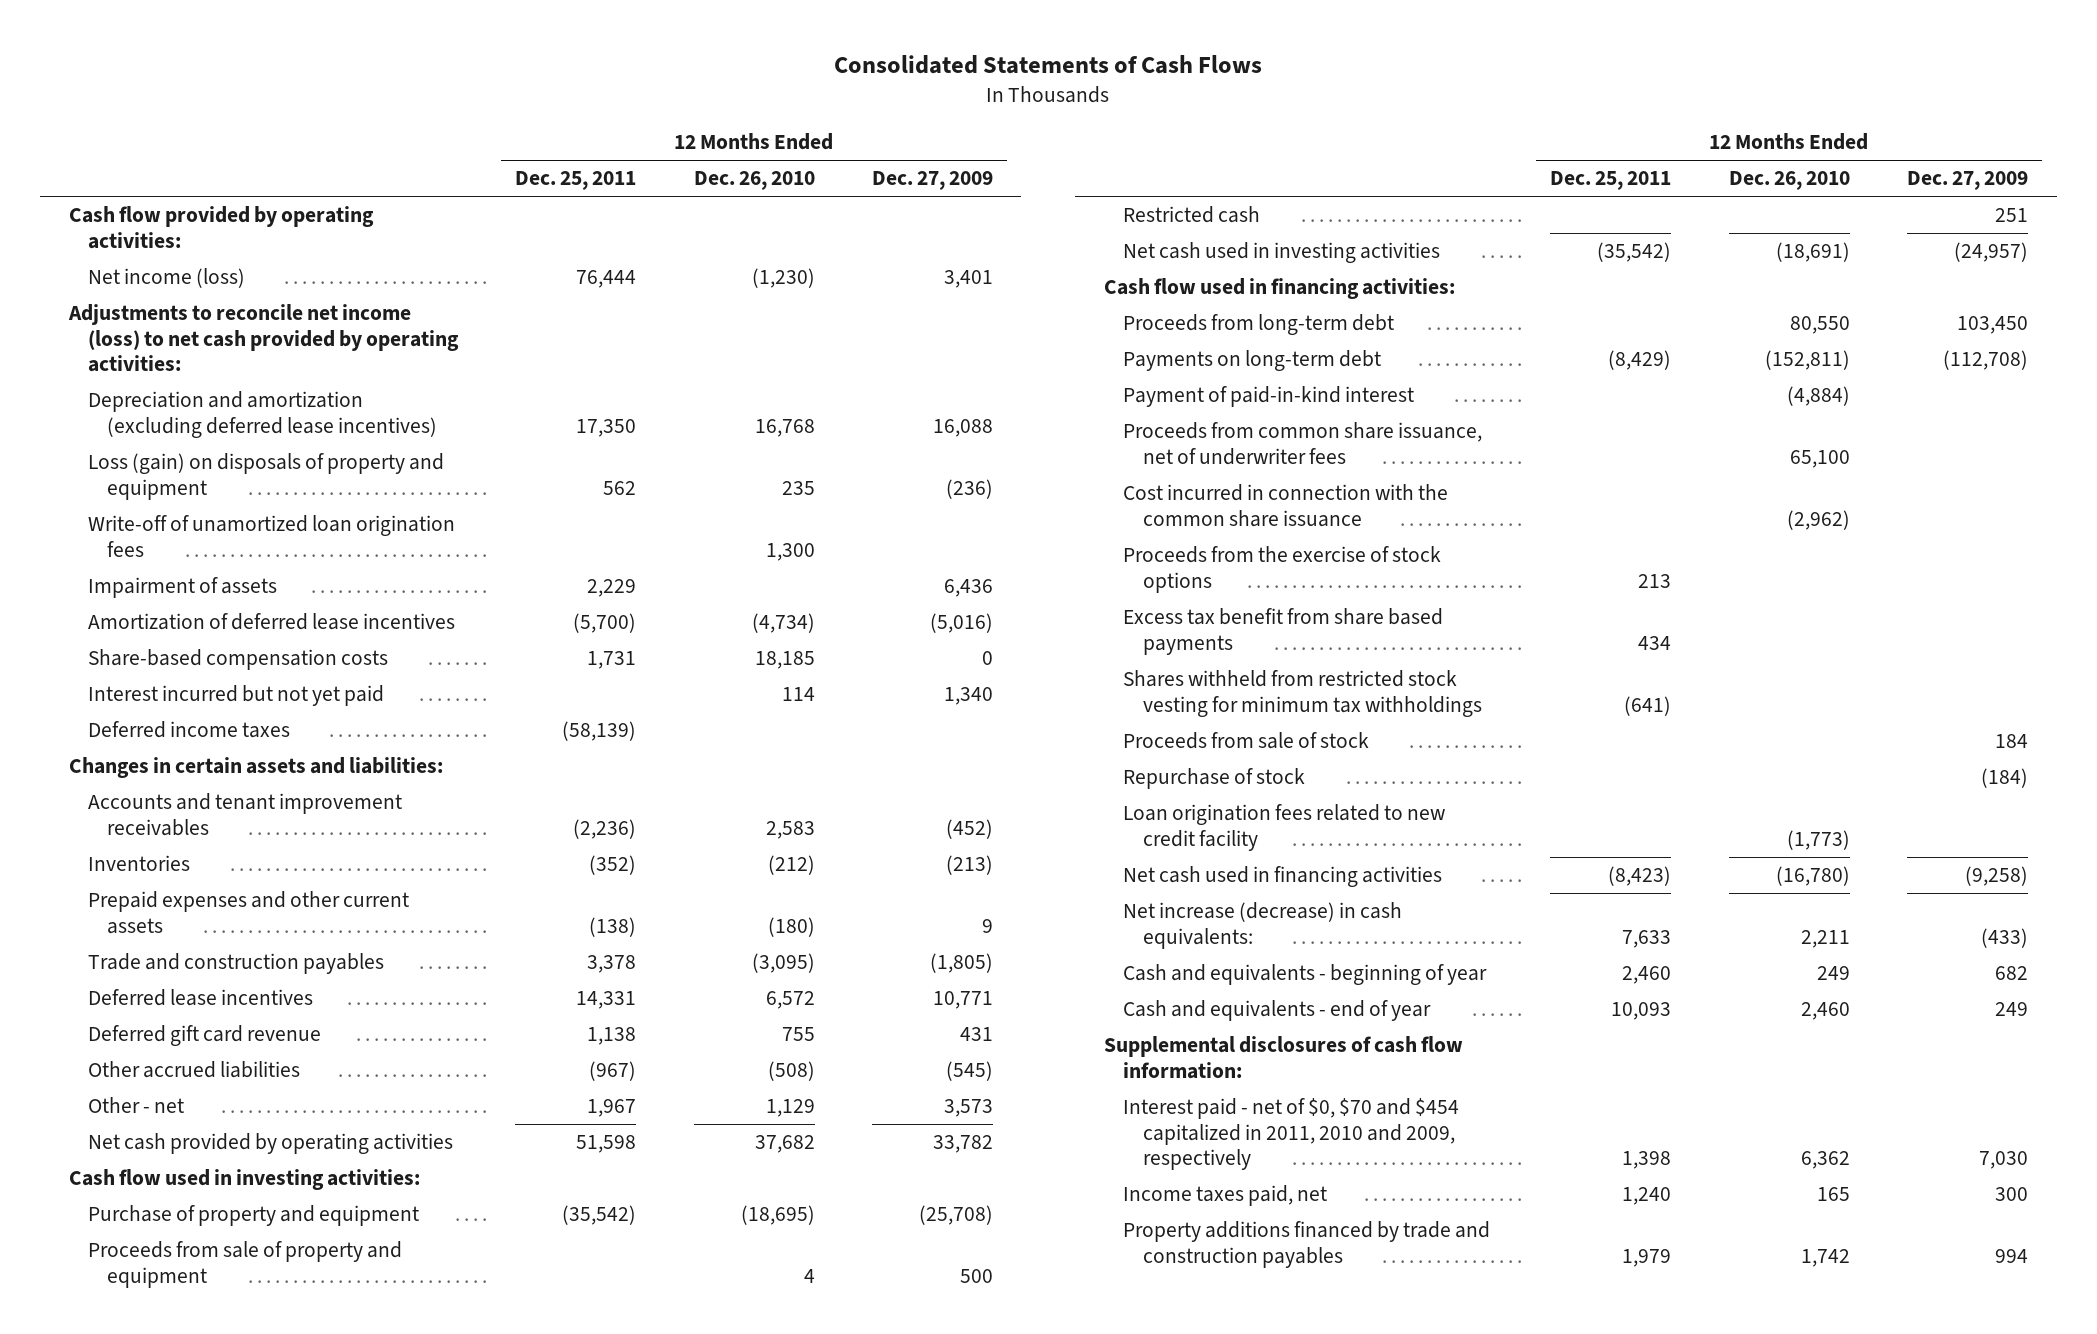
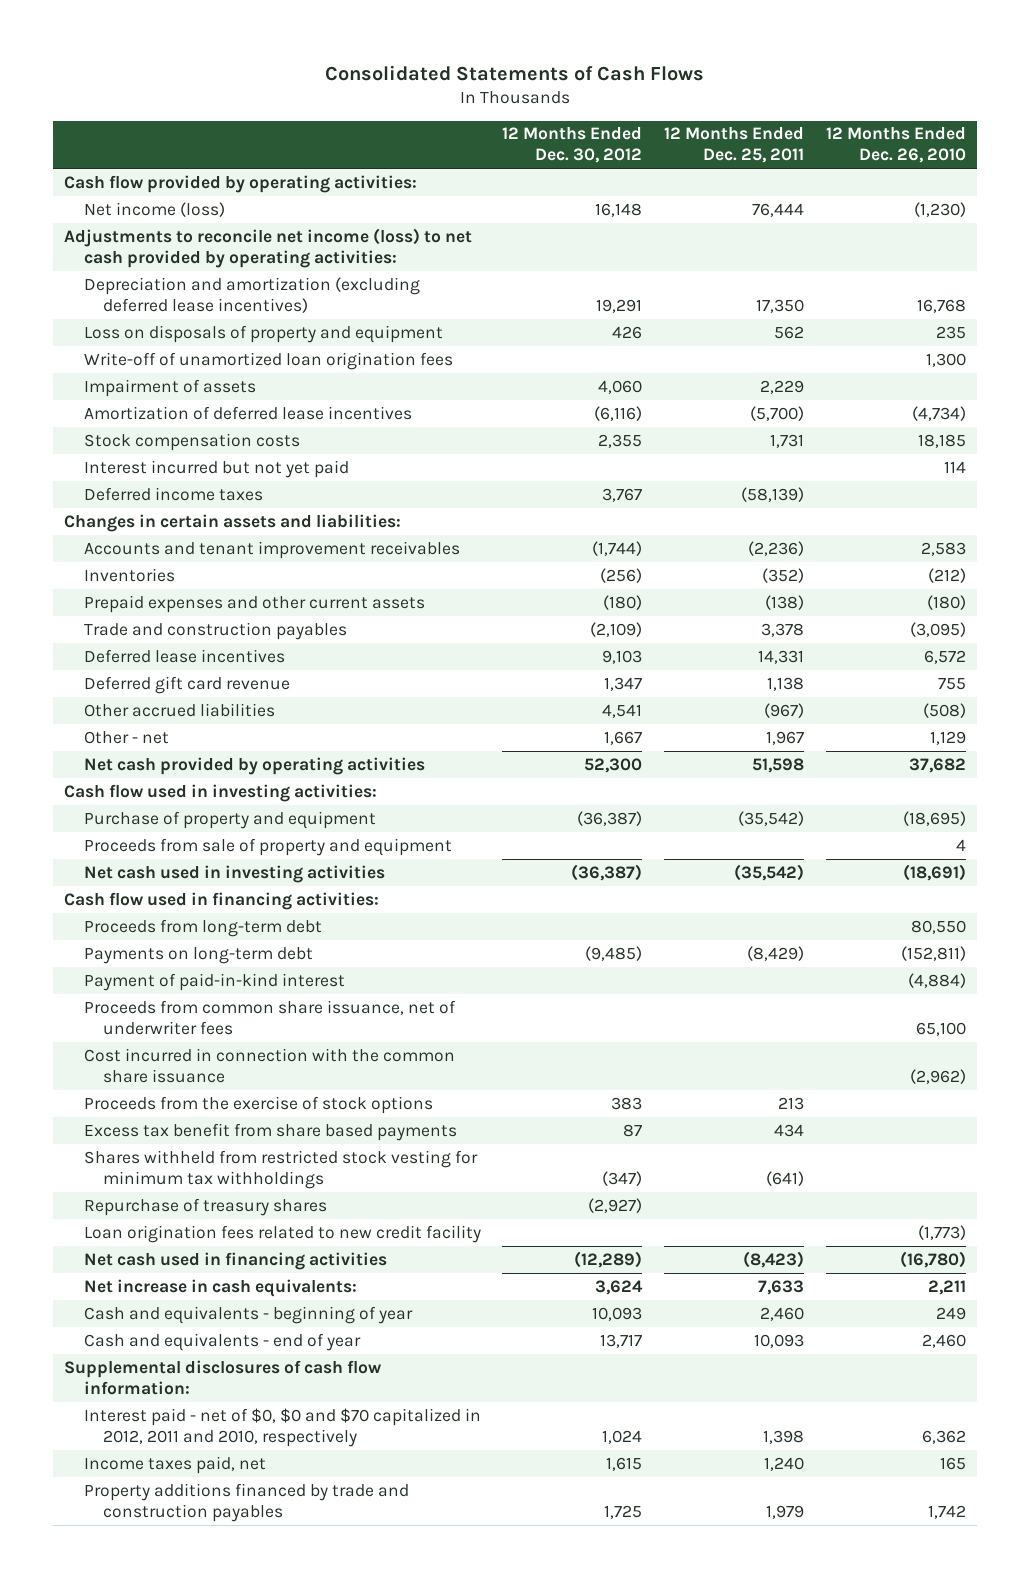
[871,171,993,191] Dec. 27, 2009 -> none
none -> [502,127,643,164] 12 Months Ended Dec. 30, 2012
[88,453,445,500] Loss (gain) on disposals of property and equipment -> [83,324,443,343] Loss on disposals of property and equipment
[88,649,389,671] Share-based compensation costs -> [83,432,300,451] Stock compensation costs
[1123,206,1261,224] Restricted cash -> none
[1123,732,1370,750] Proceeds from sale of stock -> none
[1123,768,1306,790] Repurchase of stock -> none
none -> [83,1197,327,1216] Repurchase of treasury shares
[1123,902,1403,949] Net increase (decrease) in cash equivalents: -> [83,1278,357,1297] Net increase in cash equivalents:
[1123,1098,1460,1171] Interest paid - net of $0, $70 and $454 capitalized in 2011, 2010 and 2009, respectively -> [83,1407,481,1447] Interest paid - net of $0, $0 and $70 capitalized in 2012, 2011 and 2010, respectively

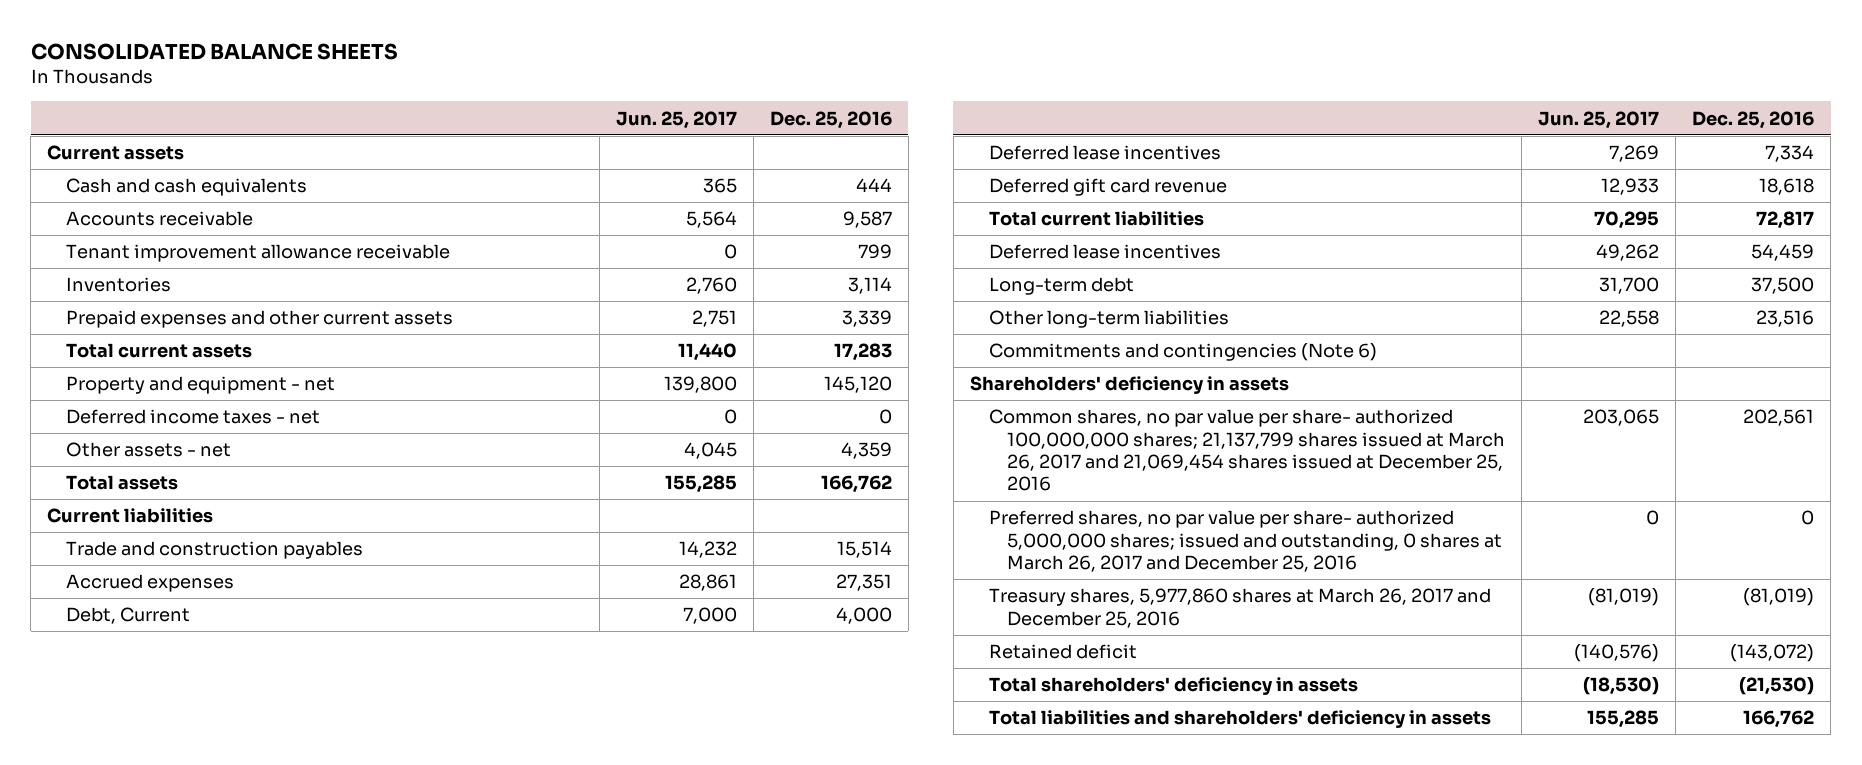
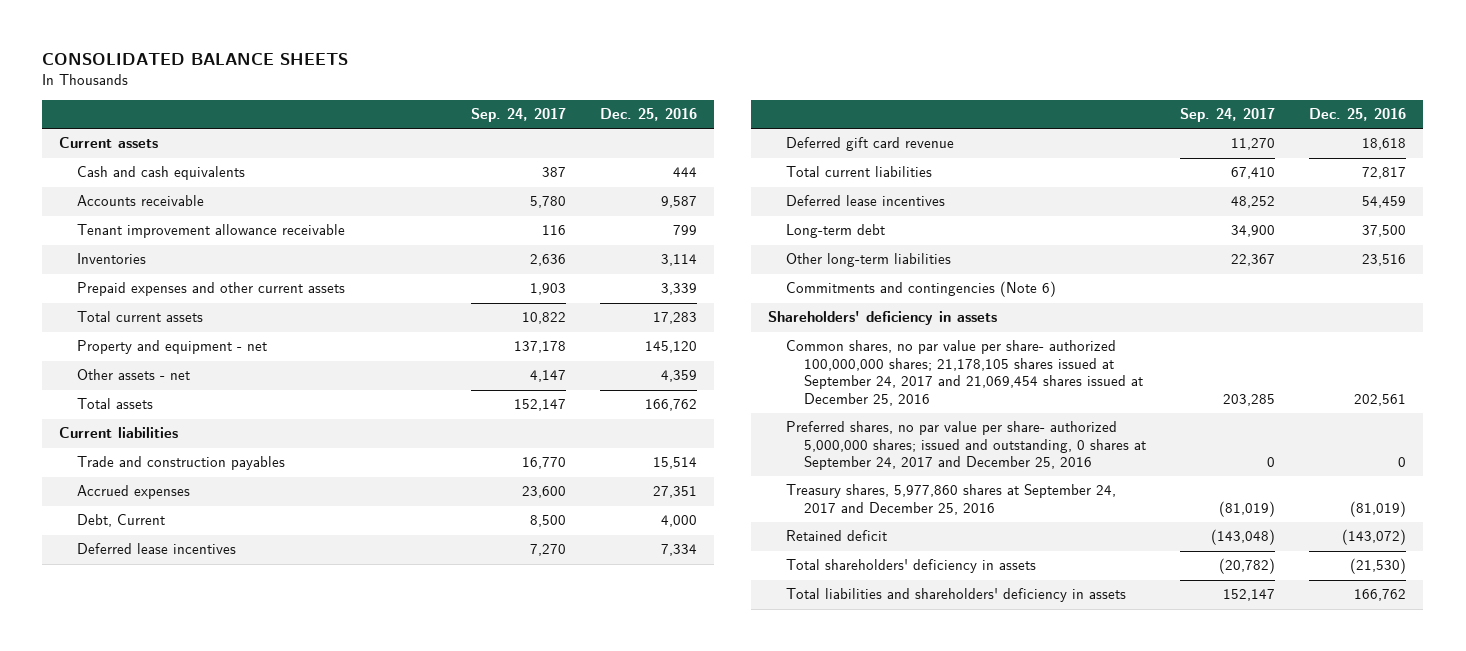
[615,110,737,129] Jun. 25, 2017 -> none
none -> [471,108,567,123] Sep. 24, 2017
[66,409,321,425] Deferred income taxes - net -> none
[988,409,1506,492] Common shares, no par value per share- authorized 100,000,000 shares; 21,137,799 shares issued at March 26, 2017 and 21,069,454 shares issued at December 25, 2016 -> [786,340,1144,406] Common shares, no par value per share- authorized 100,000,000 shares; 21,178,105 shares issued at September 24, 2017 and 21,069,454 shares issued at December 25, 2016
[988,510,1503,573] Preferred shares, no par value per share- authorized 5,000,000 shares; issued and outstanding, 0 shares at March 26, 2017 and December 25, 2016 -> [786,421,1147,471] Preferred shares, no par value per share- authorized 5,000,000 shares; issued and outstanding, 0 shares at September 24, 2017 and December 25, 2016
[988,588,1491,628] Treasury shares, 5,977,860 shares at March 26, 2017 and December 25, 2016 -> [786,484,1117,515] Treasury shares, 5,977,860 shares at September 24, 2017 and December 25, 2016

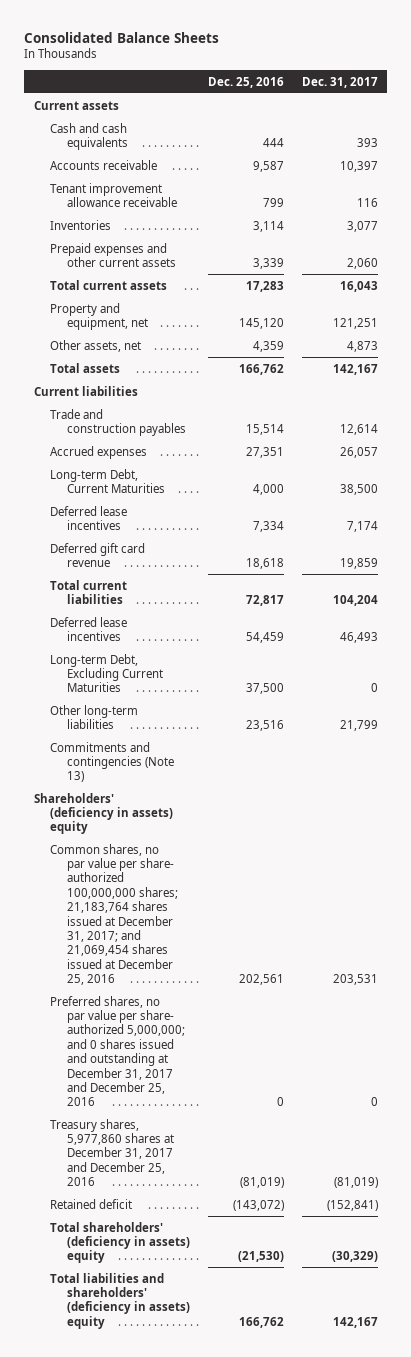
[42,53,349,66] CONSOLIDATED BALANCE SHEETS -> [24,31,220,43] Consolidated Balance Sheets
[471,108,567,123] Sep. 24, 2017 -> none
none -> [301,76,378,88] Dec. 31, 2017
[77,340,268,355] Property and equipment - net -> [50,302,148,330] Property and equipment, net
[77,369,191,381] Other assets - net -> [50,339,142,352] Other assets, net
[77,514,166,528] Debt, Current -> none
none -> [50,468,165,493] Long-term Debt, Current Maturities
[786,224,886,239] Long-term debt -> [50,653,163,693] Long-term Debt, Excluding Current Maturities
[786,281,1057,298] Commitments and contingencies (Note 6) -> [50,741,174,783] Commitments and contingencies (Note 13)
[768,311,998,326] Shareholders' deficiency in assets -> [33,792,174,835] Shareholders' (deficiency in assets) equity
[786,340,1144,406] Common shares, no par value per share- authorized 100,000,000 shares; 21,178,105 shares issued at September 24, 2017 and 21,069,454 shares issued at December 25, 2016 -> [50,843,178,986] Common shares, no par value per share- authorized 100,000,000 shares; 21,183,764 shares issued at December 31, 2017; and 21,069,454 shares issued at December 25, 2016
[786,421,1147,471] Preferred shares, no par value per share- authorized 5,000,000 shares; issued and outstanding, 0 shares at September 24, 2017 and December 25, 2016 -> [50,995,185,1107] Preferred shares, no par value per share- authorized 5,000,000; and 0 shares issued and outstanding at December 31, 2017 and December 25, 2016
[786,484,1117,515] Treasury shares, 5,977,860 shares at September 24, 2017 and December 25, 2016 -> [50,1118,174,1187] Treasury shares, 5,977,860 shares at December 31, 2017 and December 25, 2016
[786,559,1037,574] Total shareholders' deficiency in assets -> [50,1221,190,1264] Total shareholders' (deficiency in assets) equity
[786,588,1127,603] Total liabilities and shareholders' deficiency in assets -> [50,1272,190,1329] Total liabilities and shareholders' (deficiency in assets) equity

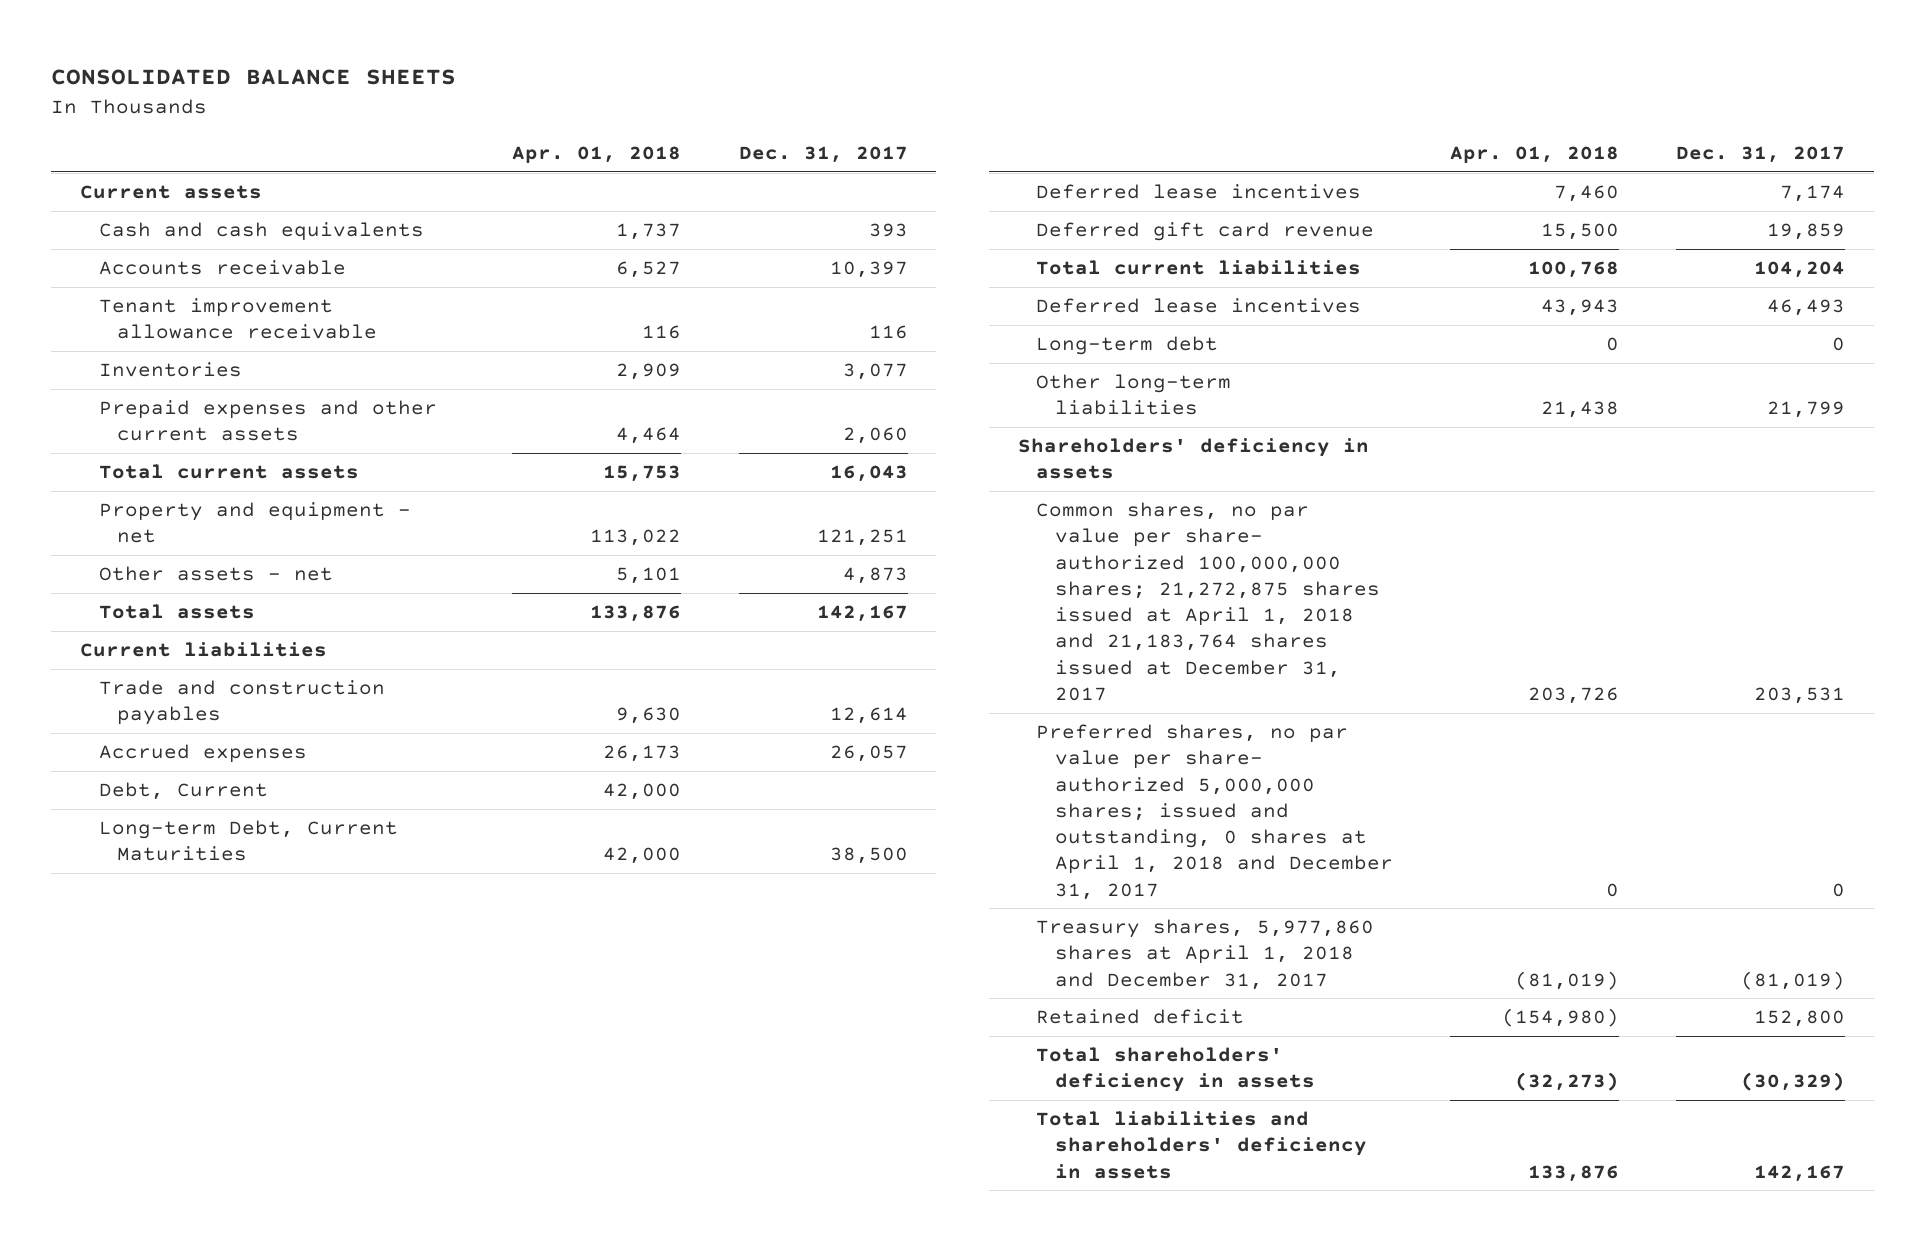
[24,31,220,43] Consolidated Balance Sheets -> [51,69,457,86] CONSOLIDATED BALANCE SHEETS
[207,76,284,88] Dec. 25, 2016 -> none
none -> [512,146,682,164] Apr. 01, 2018
[50,302,148,330] Property and equipment, net -> [98,502,411,544] Property and equipment - net
[50,339,142,352] Other assets, net -> [98,566,333,582] Other assets - net
none -> [98,782,268,801] Debt, Current
[50,653,163,693] Long-term Debt, Excluding Current Maturities -> [1036,336,1219,356] Long-term debt
[50,741,174,783] Commitments and contingencies (Note 13) -> none
[33,792,174,835] Shareholders' (deficiency in assets) equity -> [1017,438,1369,480] Shareholders' deficiency in assets
[50,843,178,986] Common shares, no par value per share- authorized 100,000,000 shares; 21,183,764 shares issued at December 31, 2017; and 21,069,454 shares issued at December 25, 2016 -> [1036,502,1381,702] Common shares, no par value per share- authorized 100,000,000 shares; 21,272,875 shares issued at April 1, 2018 and 21,183,764 shares issued at December 31, 2017
[50,995,185,1107] Preferred shares, no par value per share- authorized 5,000,000; and 0 shares issued and outstanding at December 31, 2017 and December 25, 2016 -> [1036,724,1394,900] Preferred shares, no par value per share- authorized 5,000,000 shares; issued and outstanding, 0 shares at April 1, 2018 and December 31, 2017
[50,1118,174,1187] Treasury shares, 5,977,860 shares at December 31, 2017 and December 25, 2016 -> [1036,919,1375,990] Treasury shares, 5,977,860 shares at April 1, 2018 and December 31, 2017
[326,1199,378,1211] (152,841) -> [1754,1010,1846,1028] 152,800
[50,1221,190,1264] Total shareholders' (deficiency in assets) equity -> [1036,1047,1316,1093] Total shareholders' deficiency in assets
[50,1272,190,1329] Total liabilities and shareholders' (deficiency in assets) equity -> [1036,1111,1368,1179] Total liabilities and shareholders' deficiency in assets

